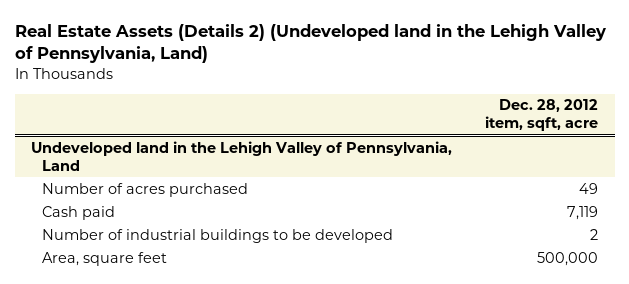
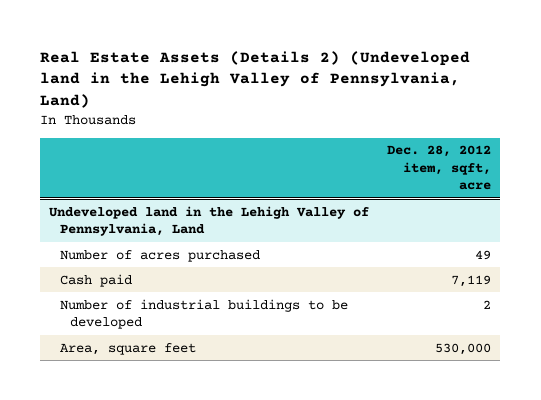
[537,251,599,266] 500,000 -> [435,342,492,355] 530,000

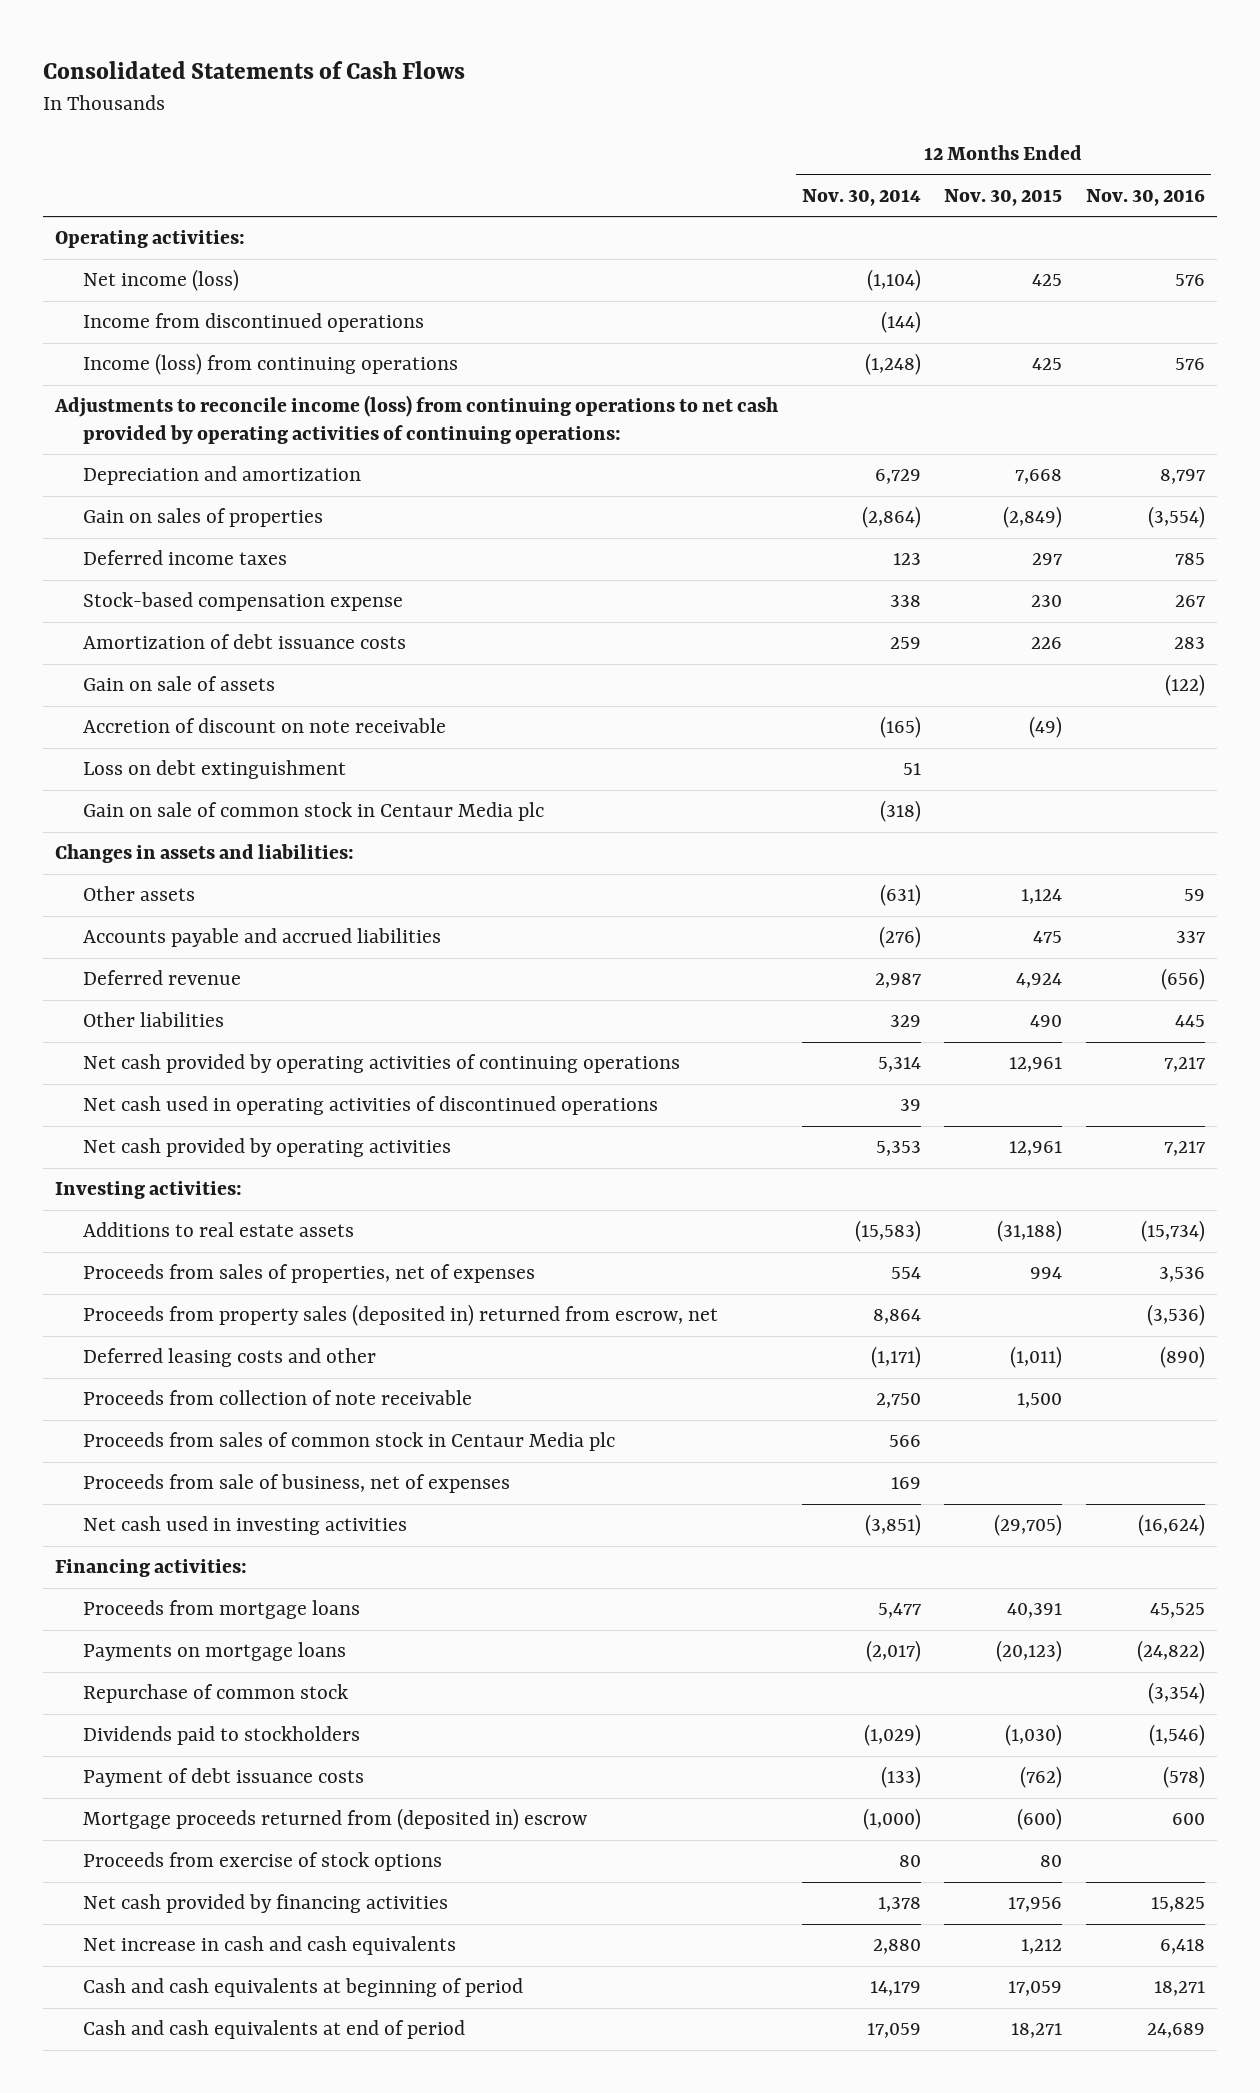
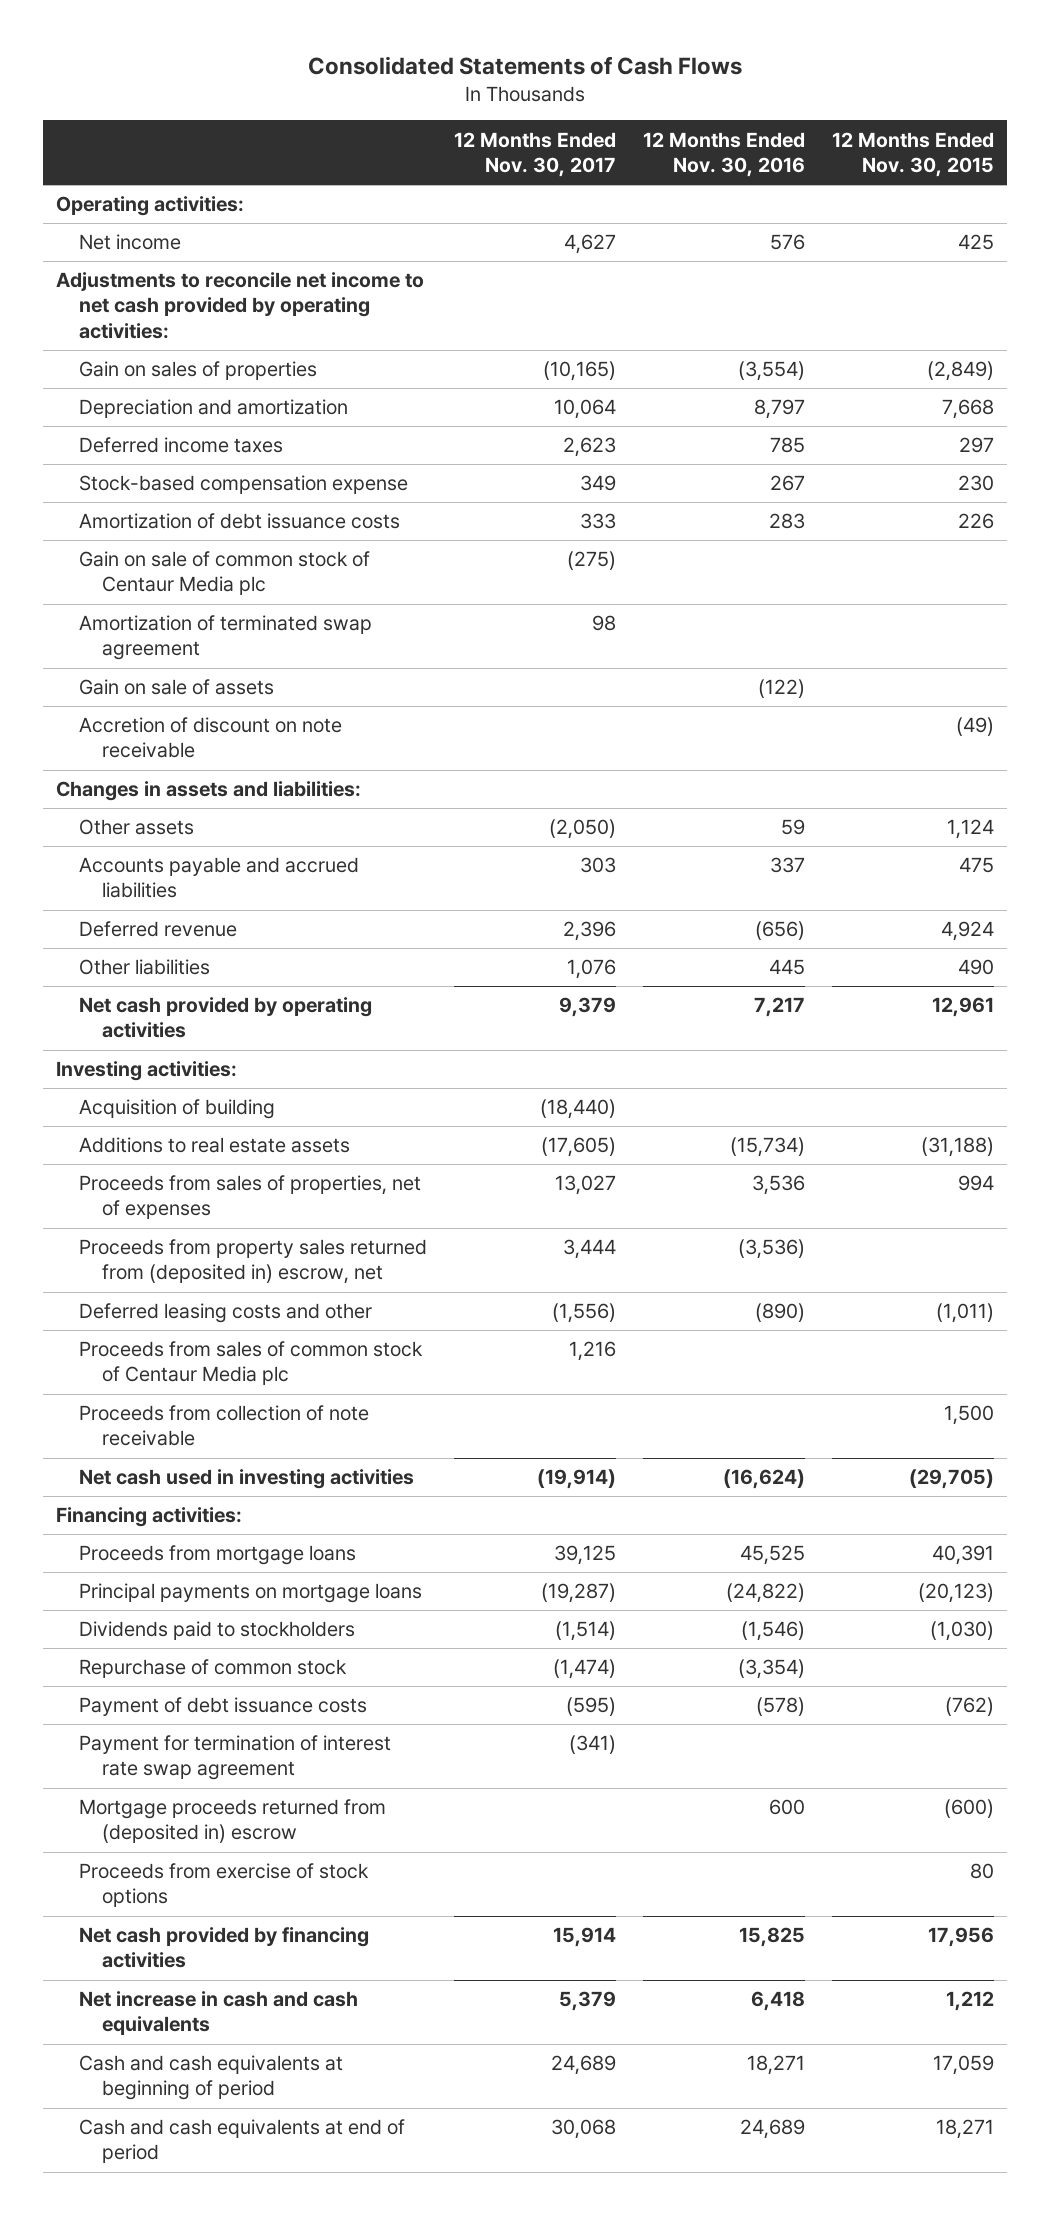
[801,188,921,206] Nov. 30, 2014 -> none
none -> [453,131,616,177] 12 Months Ended Nov. 30, 2017
[83,313,425,333] Income from discontinued operations -> none
[83,353,459,376] Income (loss) from continuing operations -> none
[83,269,240,292] Net income (loss) -> [79,234,182,251] Net income
[53,395,778,445] Adjustments to reconcile income (loss) from continuing operations to net cash provided by operating activities of continuing operations: -> [56,272,425,339] Adjustments to reconcile net income to net cash provided by operating activities:
[83,466,362,486] Depreciation and amortization -> [79,399,349,419] Depreciation and amortization
none -> [79,551,371,596] Gain on sale of common stock of Centaur Media plc
none -> [79,615,373,661] Amortization of terminated swap agreement
[83,760,347,780] Loss on debt extinguishment -> none
[83,802,545,822] Gain on sale of common stock in Centaur Media plc -> none
[83,1054,681,1074] Net cash provided by operating activities of continuing operations -> none
[83,1096,659,1116] Net cash used in operating activities of discontinued operations -> none
none -> [79,1099,276,1120] Acquisition of building
[83,1304,719,1327] Proceeds from property sales (deposited in) returned from escrow, net -> [79,1239,428,1285] Proceeds from property sales returned from (deposited in) escrow, net
none -> [79,1341,424,1386] Proceeds from sales of common stock of Centaur Media plc
[83,1432,616,1452] Proceeds from sales of common stock in Centaur Media plc -> none
[83,1474,511,1494] Proceeds from sale of business, net of expenses -> none
[83,1642,347,1662] Payments on mortgage loans -> [79,1583,423,1604] Principal payments on mortgage loans
[83,1684,349,1704] Repurchase of common stock -> [79,1659,348,1679] Repurchase of common stock
none -> [79,1735,392,1781] Payment for termination of interest rate swap agreement

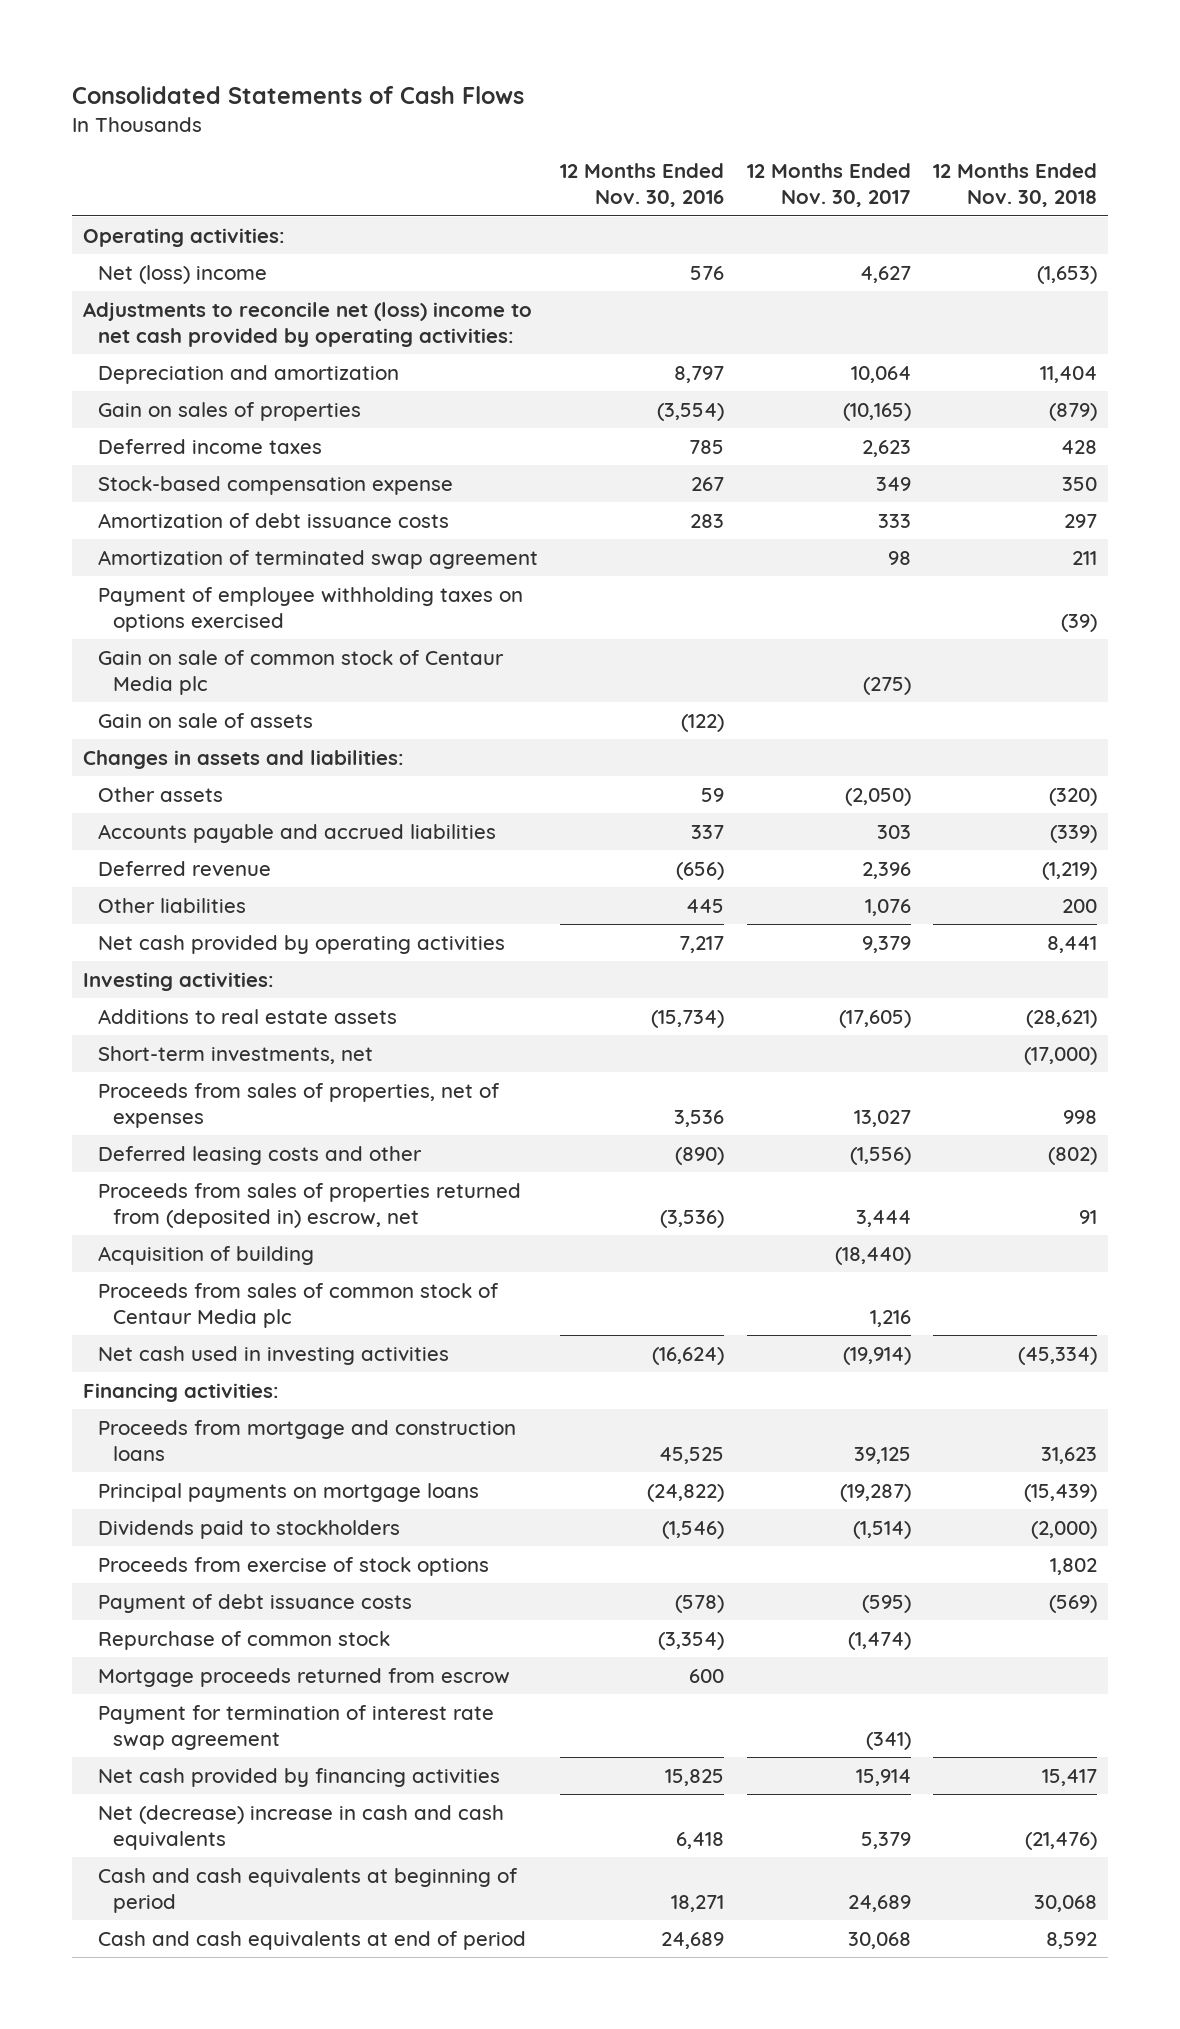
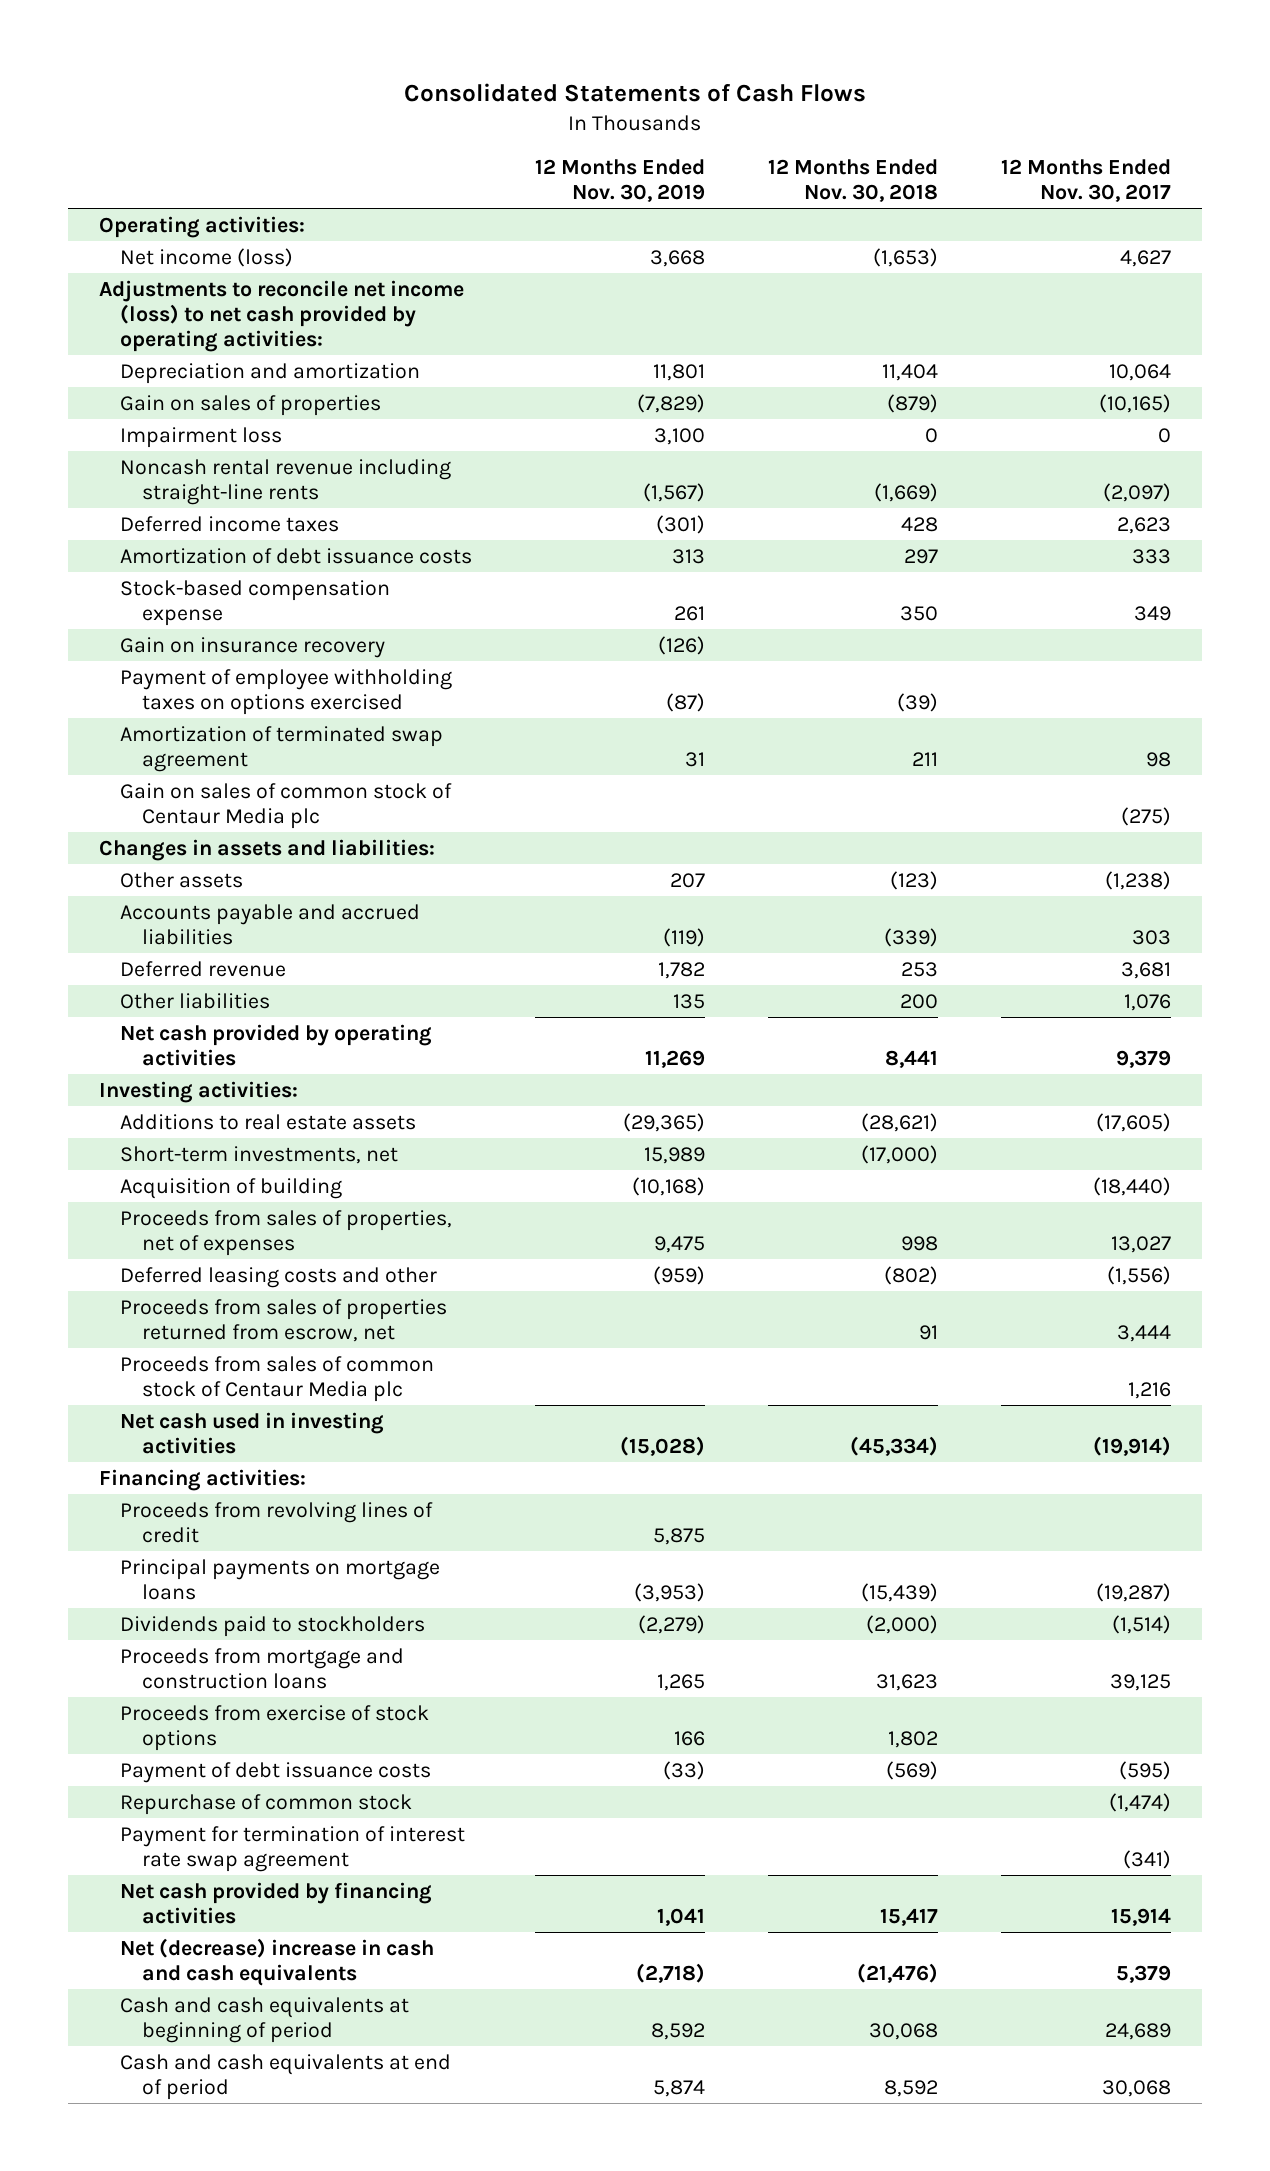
[560,163,725,208] 12 Months Ended Nov. 30, 2016 -> none
none -> [535,159,706,203] 12 Months Ended Nov. 30, 2019
[98,265,268,285] Net (loss) income -> [120,247,294,267] Net income (loss)
[83,302,533,347] Adjustments to reconcile net (loss) income to net cash provided by operating activities: -> [99,279,465,353] Adjustments to reconcile net income (loss) to net cash provided by operating activities:
none -> [120,426,283,448] Impairment loss
none -> [120,458,452,505] Noncash rental revenue including straight-line rents
[98,476,454,496] Stock-based compensation expense -> [120,579,391,626] Stock-based compensation expense
none -> [120,636,386,658] Gain on insurance recovery
[98,713,314,729] Gain on sale of assets -> none
[98,550,539,570] Amortization of terminated swap agreement -> [120,725,444,772] Amortization of terminated swap agreement
[98,650,505,695] Gain on sale of common stock of Centaur Media plc -> [120,782,453,829] Gain on sales of common stock of Centaur Media plc
[844,788,911,807] (2,050) -> [1105,870,1172,890] (1,238)
[1049,788,1098,807] (320) -> [890,870,939,890] (123)
[861,862,911,880] 2,396 -> [1121,961,1172,979] 3,681
[1042,862,1098,881] (1,219) -> [901,961,939,977] 253
[98,1246,315,1266] Acquisition of building -> [120,1177,343,1199] Acquisition of building
[98,1183,522,1228] Proceeds from sales of properties returned from (deposited in) escrow, net -> [120,1298,448,1342] Proceeds from sales of properties returned from escrow, net
none -> [120,1501,434,1543] Proceeds from revolving lines of credit
[98,1420,517,1461] Proceeds from mortgage and construction loans -> [120,1647,405,1689] Proceeds from mortgage and construction loans
[98,1668,511,1688] Mortgage proceeds returned from escrow -> none

